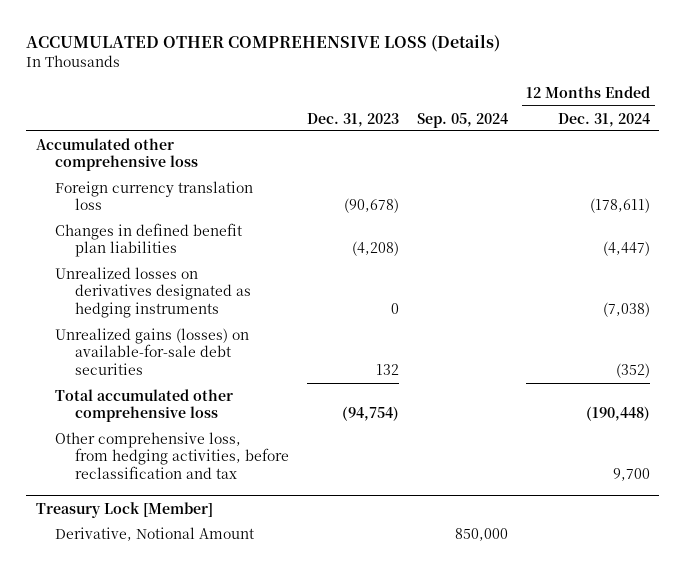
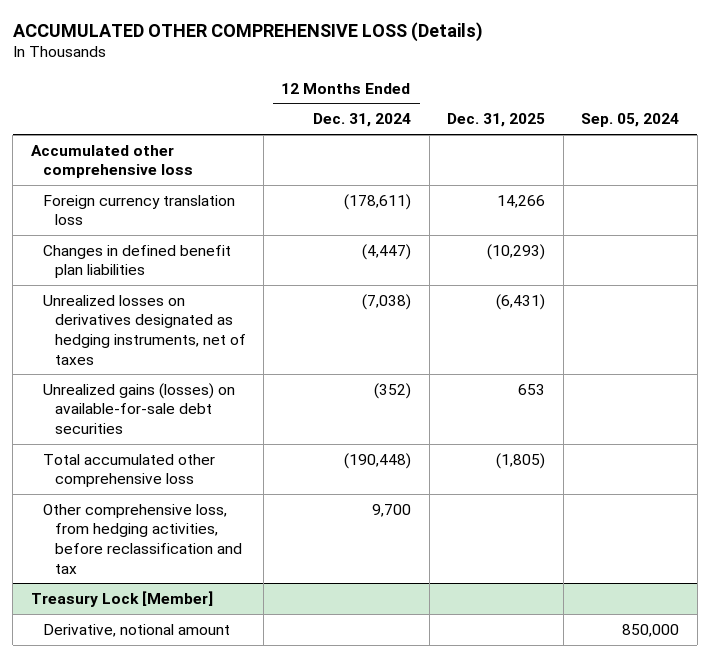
[306,112,399,127] Dec. 31, 2023 -> none
none -> [447,113,546,128] Dec. 31, 2025
[55,266,251,319] Unrealized losses on derivatives designated as hedging instruments -> [42,294,246,365] Unrealized losses on derivatives designated as hedging instruments, net of taxes
[55,526,255,541] Derivative, Notional Amount -> [42,623,230,637] Derivative, notional amount

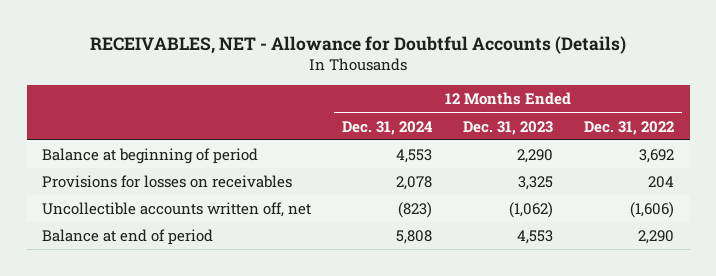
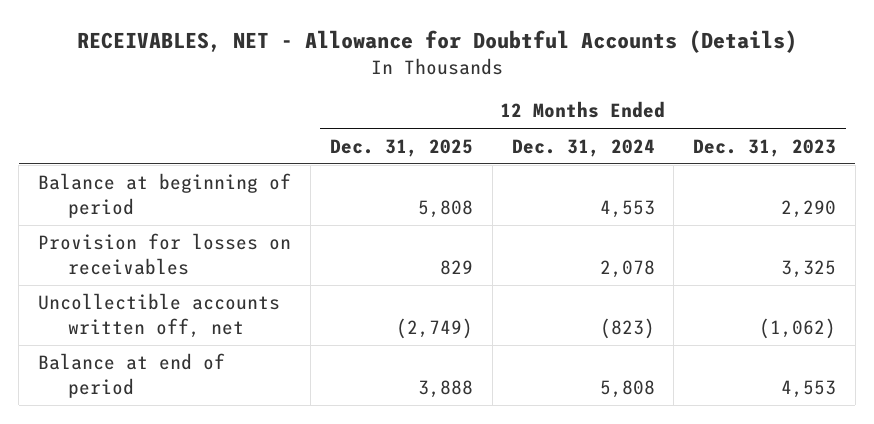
[584,120,675,135] Dec. 31, 2022 -> none
none -> [329,138,473,157] Dec. 31, 2025
[42,175,293,189] Provisions for losses on receivables -> [38,233,292,275] Provision for losses on receivables

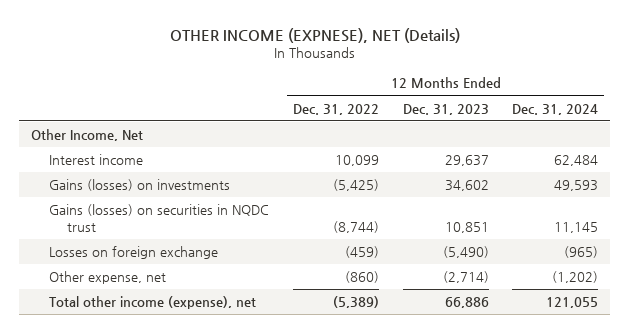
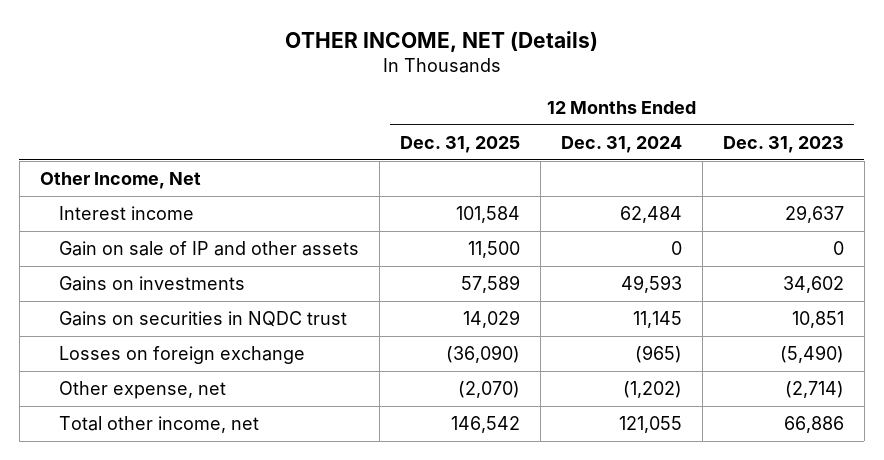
[169,27,460,43] OTHER INCOME (EXPNESE), NET (Details) -> [284,30,598,52] OTHER INCOME, NET (Details)
[292,103,379,115] Dec. 31, 2022 -> none
none -> [400,135,521,153] Dec. 31, 2025
none -> [59,241,360,257] Gain on sale of IP and other assets
[48,179,230,192] Gains (losses) on investments -> [59,276,246,292] Gains on investments
[48,204,269,232] Gains (losses) on securities in NQDC trust -> [59,311,348,328] Gains on securities in NQDC trust
[48,296,256,310] Total other income (expense), net -> [59,416,260,434] Total other income, net

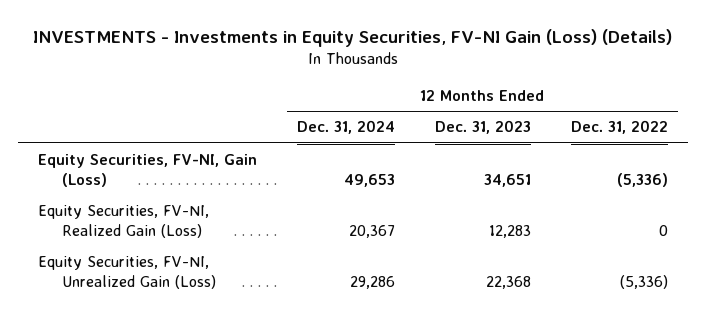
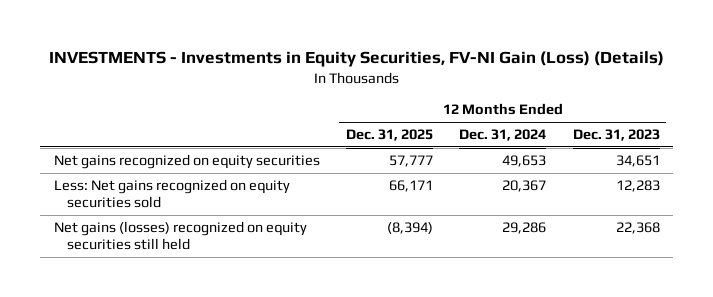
[570,120,668,135] Dec. 31, 2022 -> none
none -> [346,129,434,142] Dec. 31, 2025
[37,154,257,187] Equity Securities, FV-NI, Gain (Loss) -> [53,154,320,170] Net gains recognized on equity securities
[37,205,209,238] Equity Securities, FV-NI, Realized Gain (Loss) -> [53,179,290,209] Less: Net gains recognized on equity securities sold
[37,256,216,289] Equity Securities, FV-NI, Unrealized Gain (Loss) -> [53,221,307,251] Net gains (losses) recognized on equity securities still held

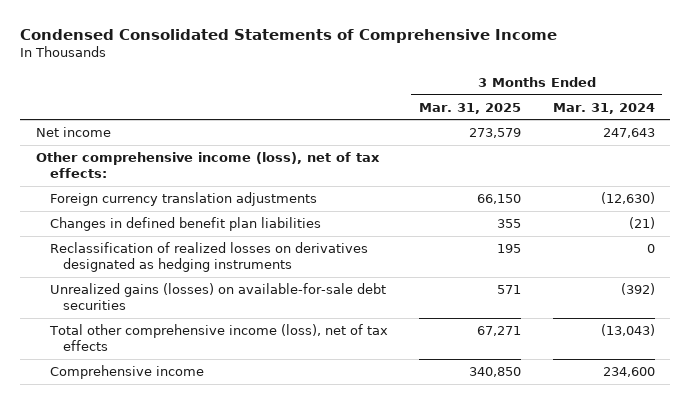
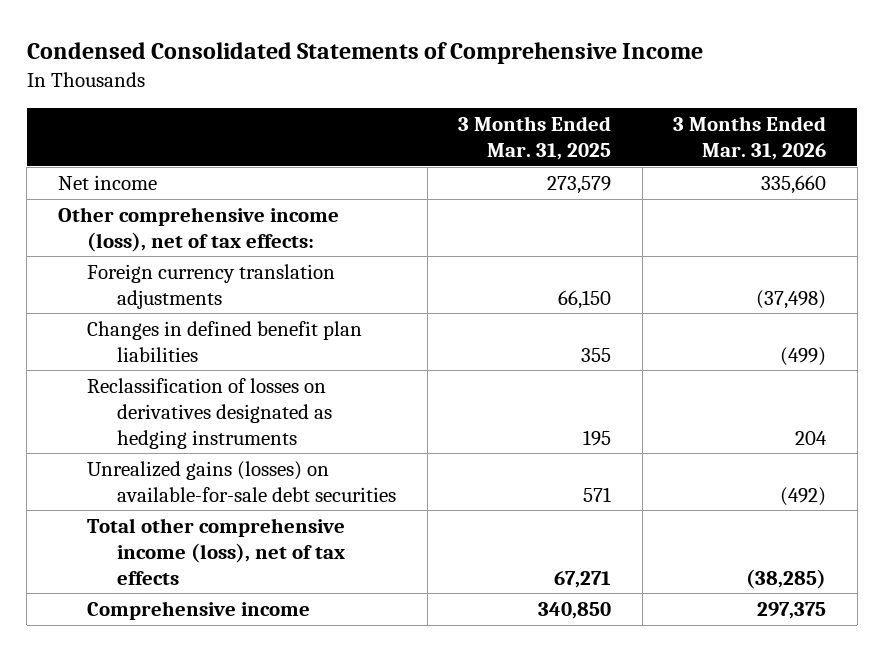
[552,102,655,114] Mar. 31, 2024 -> none
none -> [673,116,827,160] 3 Months Ended Mar. 31, 2026
[49,241,368,272] Reclassification of realized losses on derivatives designated as hedging instruments -> [87,377,332,449] Reclassification of losses on derivatives designated as hedging instruments

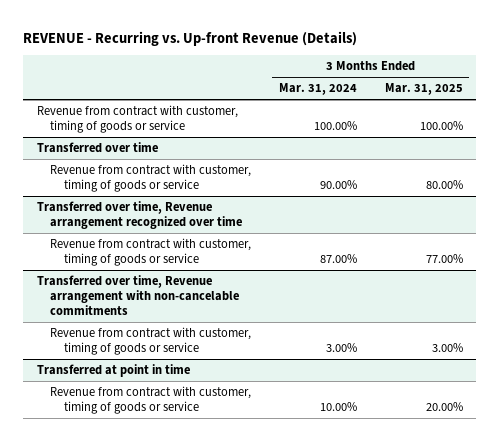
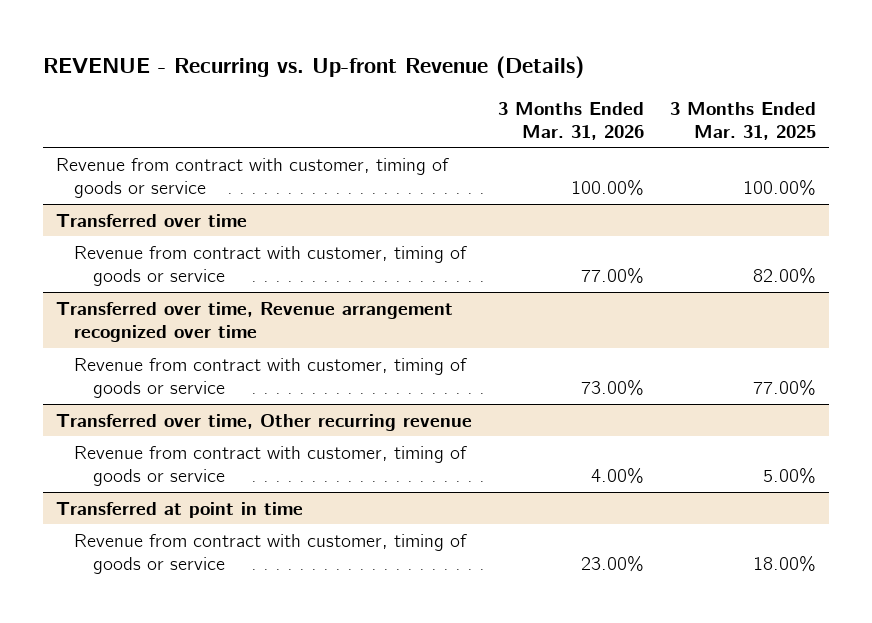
[279,83,358,96] Mar. 31, 2024 -> none
none -> [497,101,644,140] 3 Months Ended Mar. 31, 2026
[425,179,463,189] 80.00% -> [753,268,817,285] 82.00%
[37,275,240,315] Transferred over time, Revenue arrangement with non-cancelable commitments -> none
none -> [55,413,472,431] Transferred over time, Other recurring revenue
[431,342,463,352] 3.00% -> [763,468,817,485] 5.00%
[425,401,463,411] 20.00% -> [753,556,817,573] 18.00%

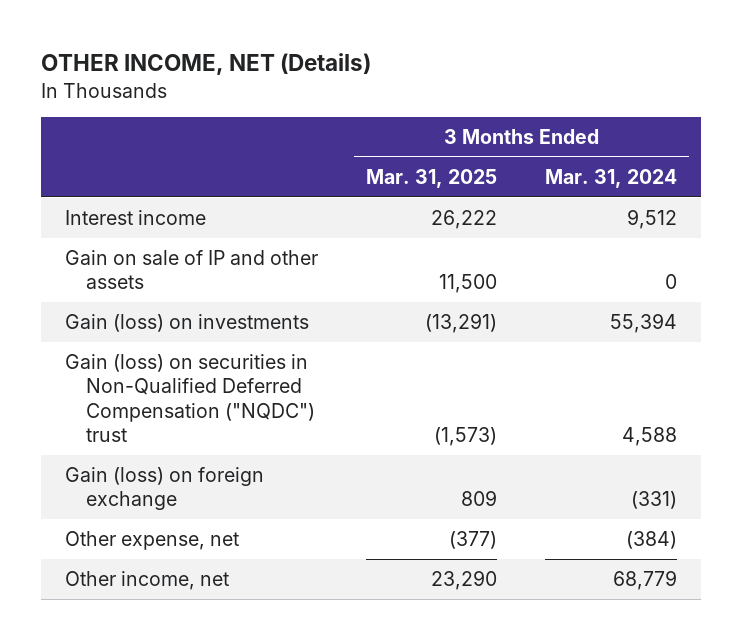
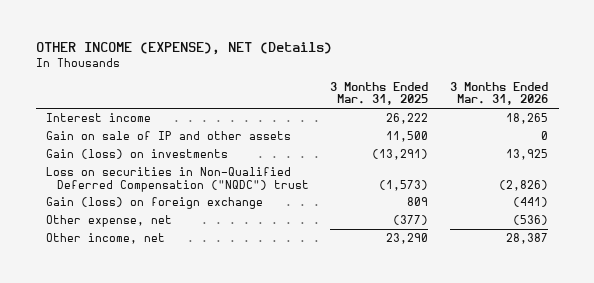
[40,53,371,76] OTHER INCOME, NET (Details) -> [35,42,332,56] OTHER INCOME (EXPENSE), NET (Details)
[545,168,678,188] Mar. 31, 2024 -> none
none -> [449,81,548,106] 3 Months Ended Mar. 31, 2026
[65,353,316,443] Gain (loss) on securities in Non-Qualified Deferred Compensation ("NQDC") trust -> [46,166,309,192] Loss on securities in Non-Qualified Deferred Compensation ("NQDC") trust

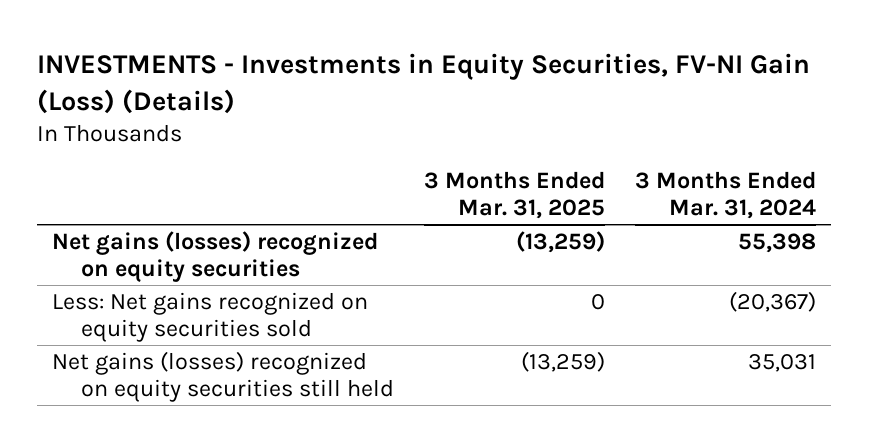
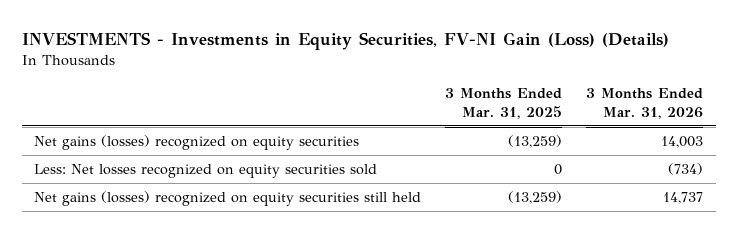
[635,171,817,219] 3 Months Ended Mar. 31, 2024 -> none
none -> [586,88,704,120] 3 Months Ended Mar. 31, 2026
[52,291,369,342] Less: Net gains recognized on equity securities sold -> [34,163,378,178] Less: Net losses recognized on equity securities sold

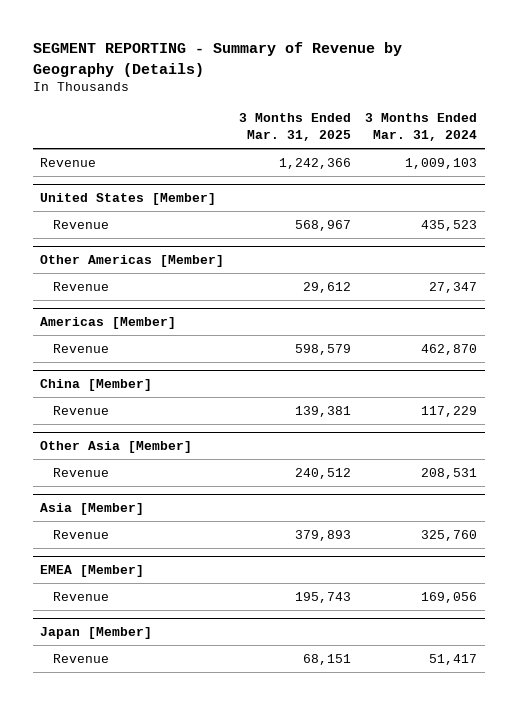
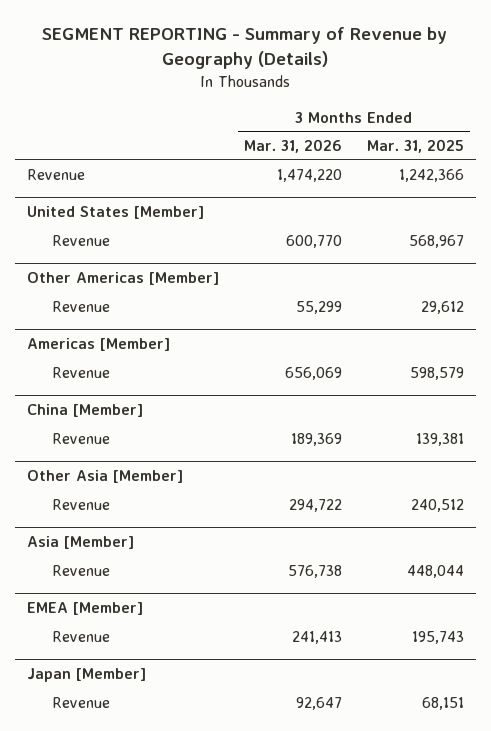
[365,113,478,142] 3 Months Ended Mar. 31, 2024 -> none
none -> [243,138,342,153] Mar. 31, 2026
[294,529,351,541] 379,893 -> [406,564,464,578] 448,044

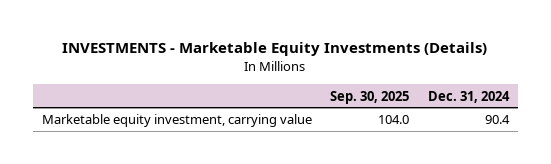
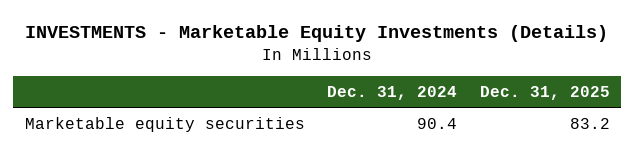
[330,90,410,104] Sep. 30, 2025 -> none
none -> [480,85,611,100] Dec. 31, 2025
[42,114,313,128] Marketable equity investment, carrying value -> [24,116,305,132] Marketable equity securities

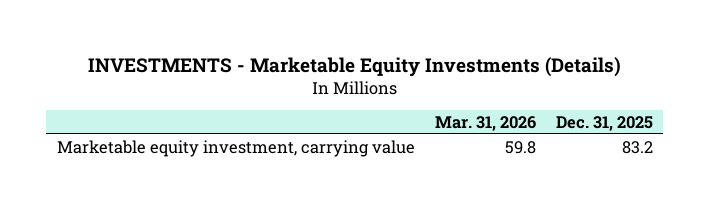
[327,85,458,100] Dec. 31, 2024 -> none
none -> [434,115,536,131] Mar. 31, 2026
[24,116,305,132] Marketable equity securities -> [56,139,415,157] Marketable equity investment, carrying value

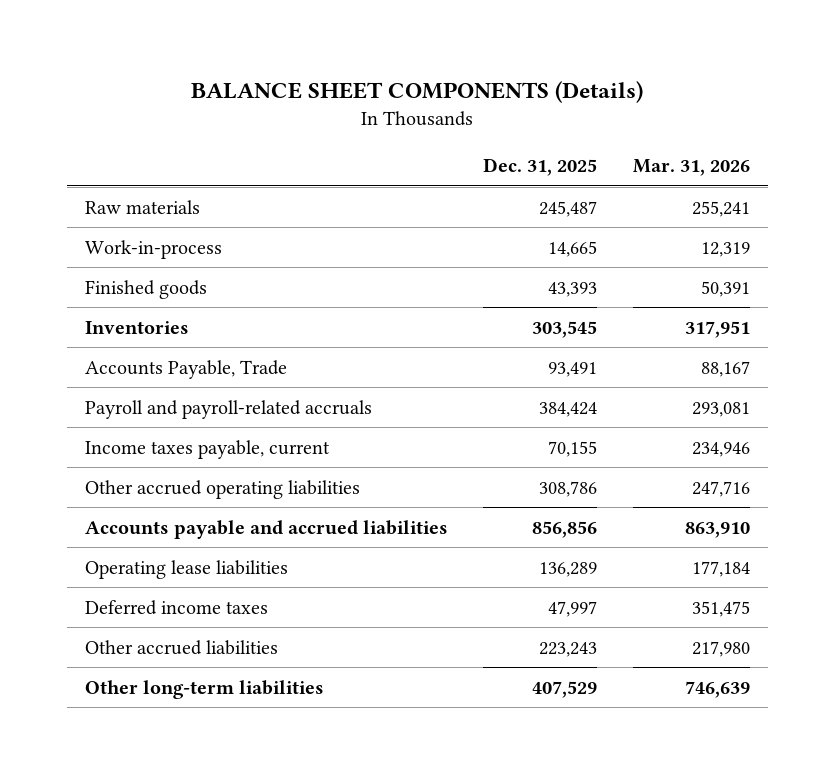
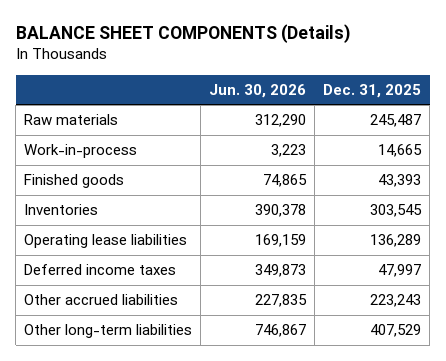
[633,159,751,177] Mar. 31, 2026 -> none
none -> [209,83,307,98] Jun. 30, 2026
[84,359,287,379] Accounts Payable, Trade -> none
[84,399,372,419] Payroll and payroll-related accruals -> none
[84,439,330,459] Income taxes payable, current -> none
[84,479,360,499] Other accrued operating liabilities -> none
[84,519,448,539] Accounts payable and accrued liabilities -> none

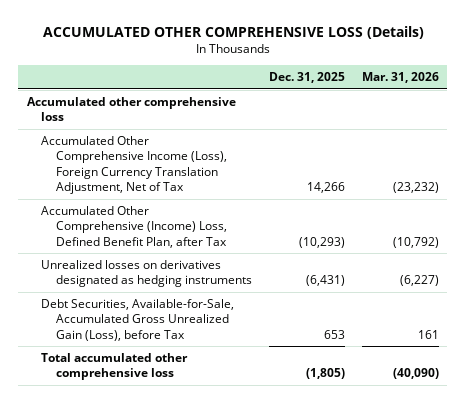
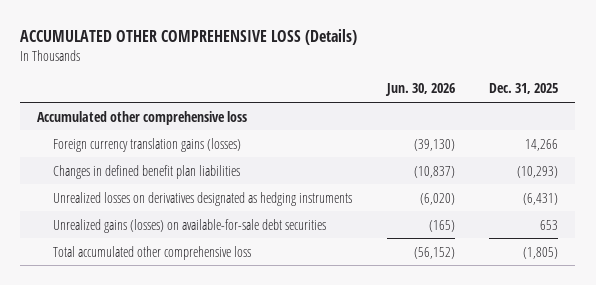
[361,71,439,83] Mar. 31, 2026 -> none
none -> [384,83,455,97] Jun. 30, 2026
[41,136,227,194] Accumulated Other Comprehensive Income (Loss), Foreign Currency Translation Adjustment, Net of Tax -> [53,137,242,152] Foreign currency translation gains (losses)
[41,206,227,248] Accumulated Other Comprehensive (Income) Loss, Defined Benefit Plan, after Tax -> [53,164,241,179] Changes in defined benefit plan liabilities
[41,299,235,341] Debt Securities, Available-for-Sale, Accumulated Gross Unrealized Gain (Loss), before Tax -> [53,218,327,233] Unrealized gains (losses) on available-for-sale debt securities

